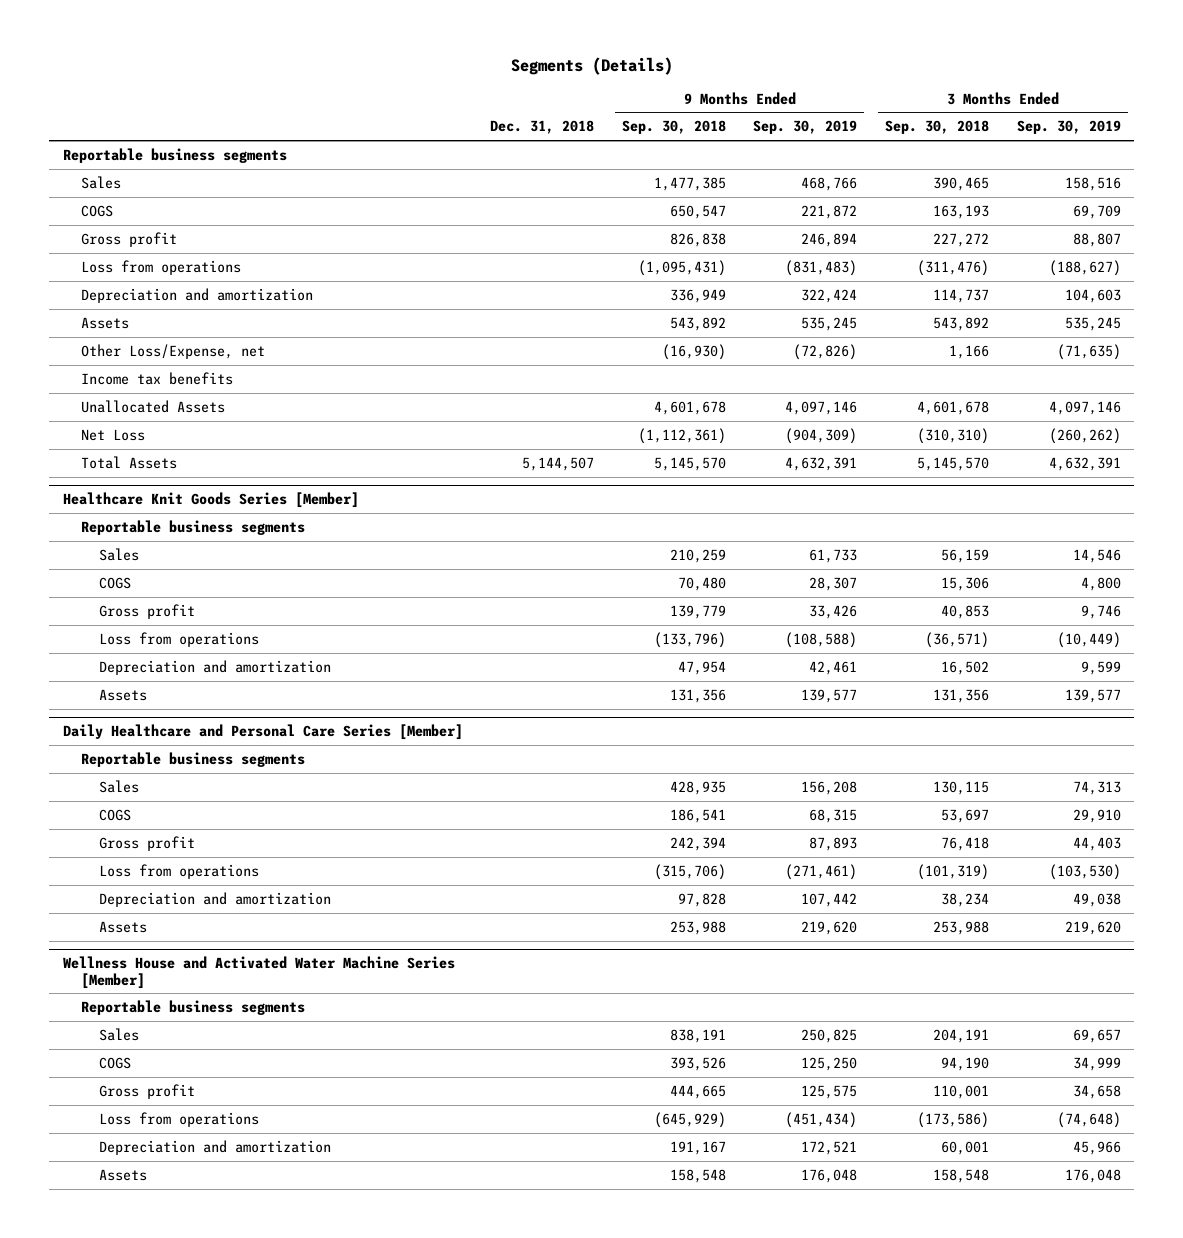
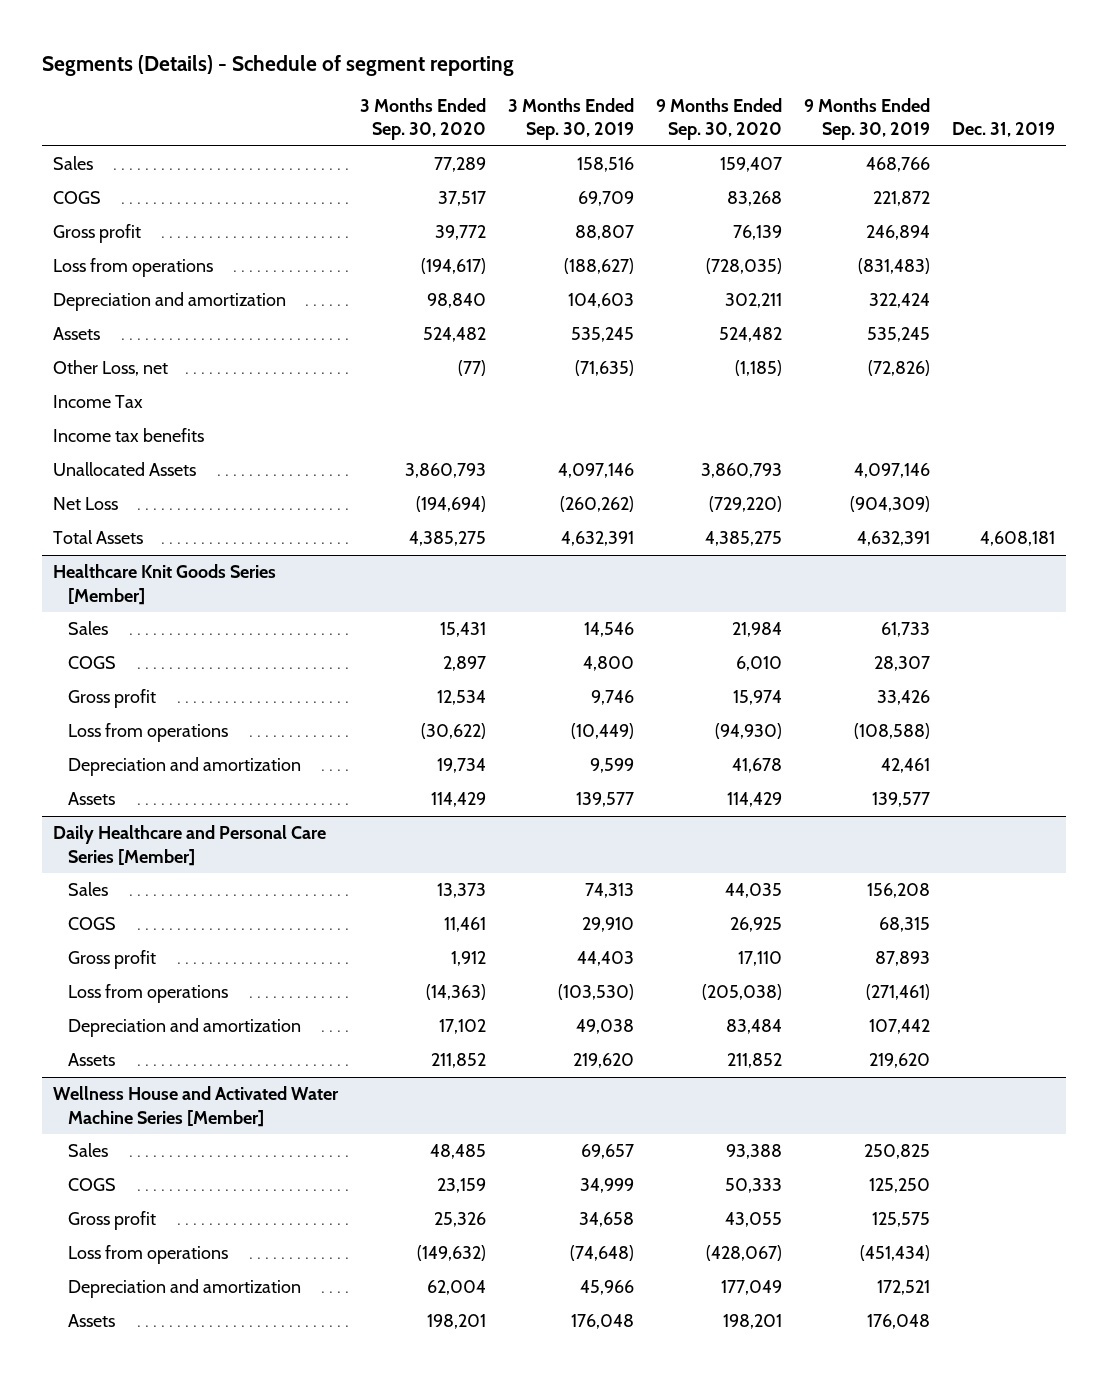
[510,56,673,75] Segments (Details) -> [42,54,515,76] Segments (Details) - Schedule of segment reporting
[490,120,595,135] Dec. 31, 2018 -> none
[621,120,726,135] Sep. 30, 2018 -> none
[885,120,990,135] Sep. 30, 2018 -> none
none -> [360,98,487,141] 3 Months Ended Sep. 30, 2020
none -> [656,98,783,141] 9 Months Ended Sep. 30, 2020
none -> [952,122,1056,138] Dec. 31, 2019
[62,147,287,163] Reportable business segments -> none
[80,343,265,359] Other Loss/Expense, net -> [53,360,169,377] Other Loss, net
none -> [53,395,144,409] Income Tax
[80,519,305,535] Reportable business segments -> none
[80,751,305,767] Reportable business segments -> none
[80,999,305,1015] Reportable business segments -> none

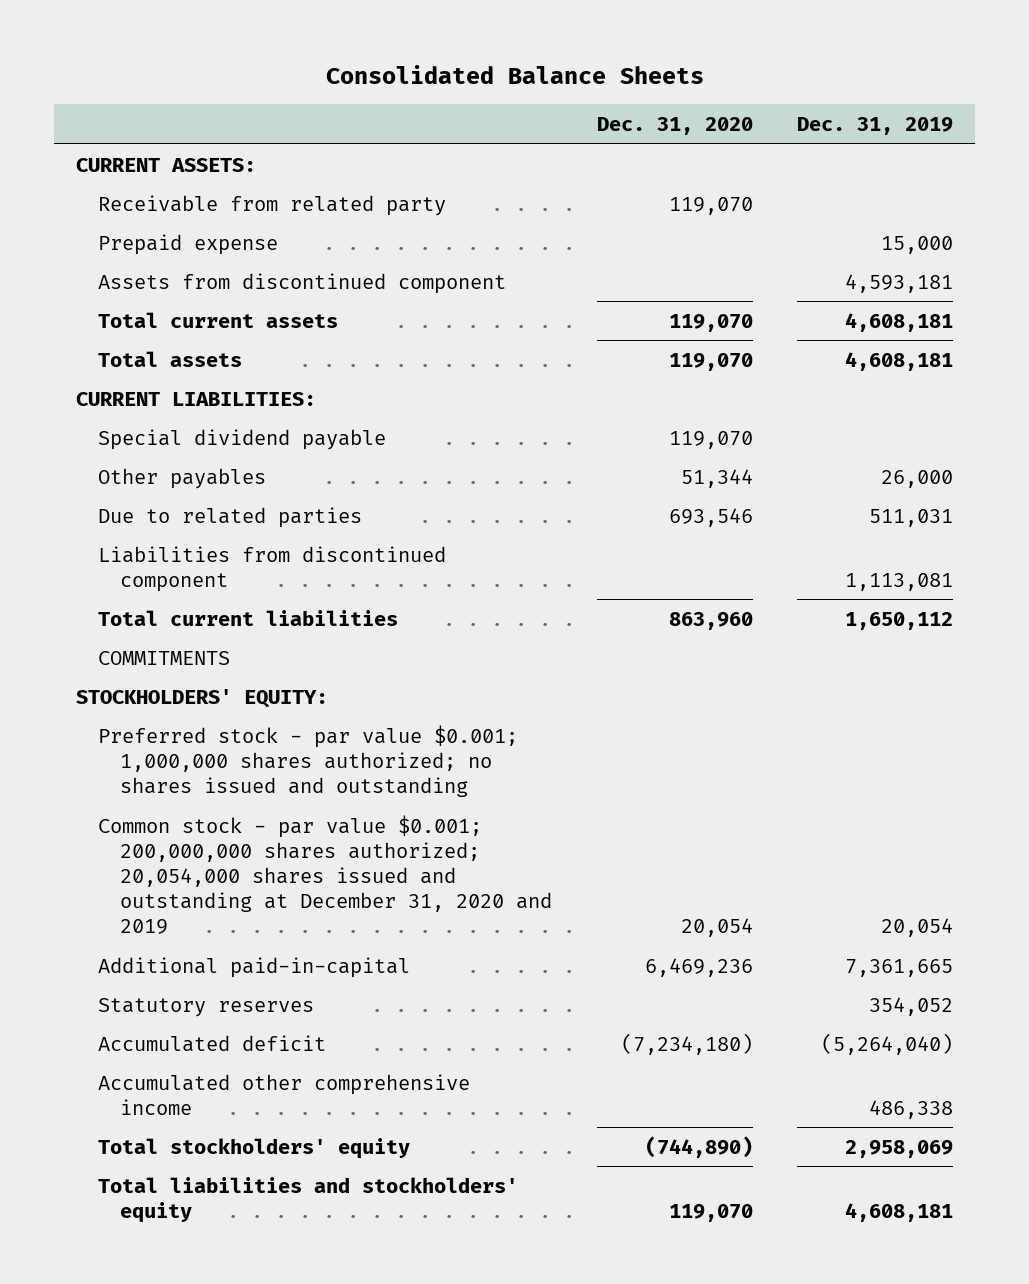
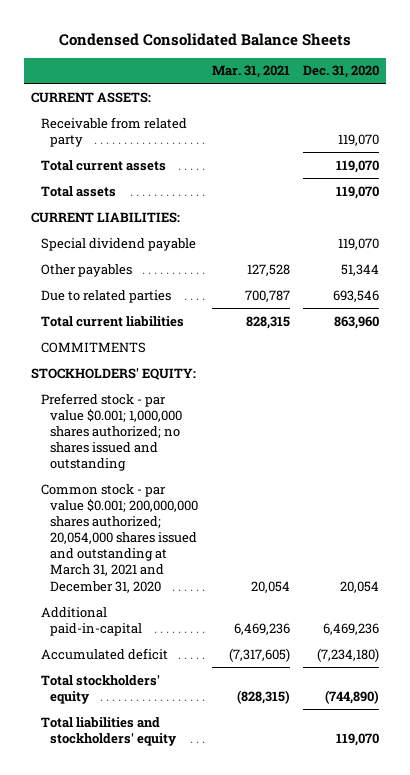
[325,65,704,85] Consolidated Balance Sheets -> [58,32,351,46] Condensed Consolidated Balance Sheets
[797,116,954,135] Dec. 31, 2019 -> none
none -> [211,65,290,79] Mar. 31, 2021
[98,233,279,255] Prepaid expense -> none
[98,272,507,294] Assets from discontinued component -> none
[98,545,447,592] Liabilities from discontinued component -> none
[98,814,553,935] Common stock - par value $0.001; 200,000,000 shares authorized; 20,054,000 shares issued and outstanding at December 31, 2020 and 2019 -> [40,483,199,593] Common stock - par value $0.001; 200,000,000 shares authorized; 20,054,000 shares issued and outstanding at March 31, 2021 and December 31, 2020
[98,997,315,1017] Statutory reserves -> none
[98,1073,471,1115] Accumulated other comprehensive income -> none

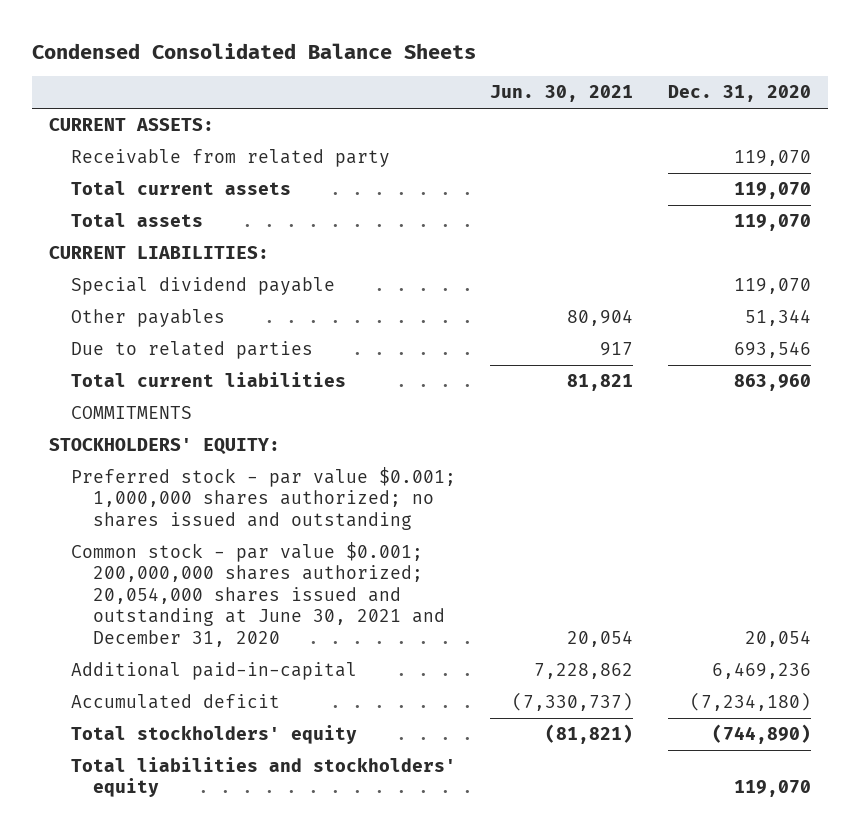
[211,65,290,79] Mar. 31, 2021 -> none
none -> [490,85,634,103] Jun. 30, 2021
[40,483,199,593] Common stock - par value $0.001; 200,000,000 shares authorized; 20,054,000 shares issued and outstanding at March 31, 2021 and December 31, 2020 -> [71,542,446,647] Common stock - par value $0.001; 200,000,000 shares authorized; 20,054,000 shares issued and outstanding at June 30, 2021 and December 31, 2020

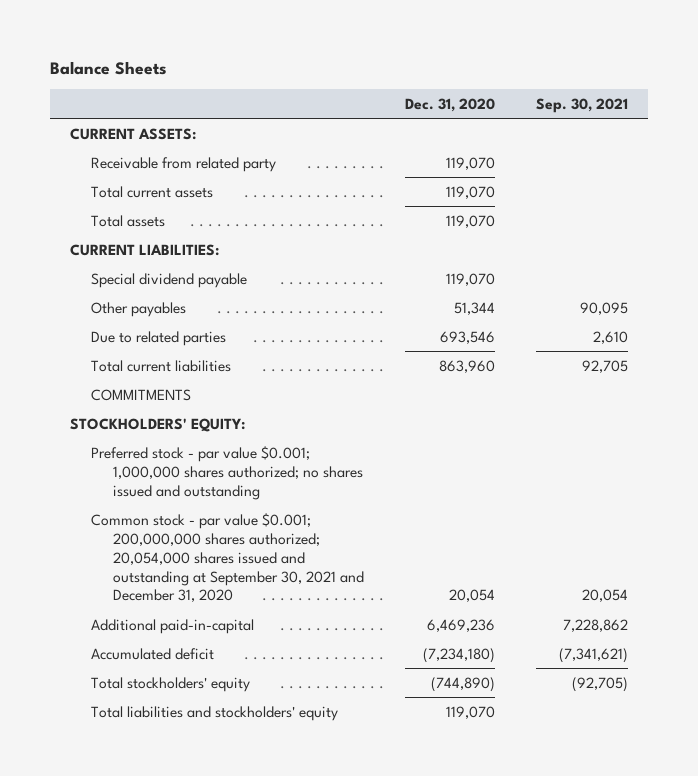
[32,42,477,59] Condensed Consolidated Balance Sheets -> [49,60,167,75] Balance Sheets
[490,85,634,103] Jun. 30, 2021 -> none
none -> [535,97,628,113] Sep. 30, 2021
[71,542,446,647] Common stock - par value $0.001; 200,000,000 shares authorized; 20,054,000 shares issued and outstanding at June 30, 2021 and December 31, 2020 -> [91,512,364,603] Common stock - par value $0.001; 200,000,000 shares authorized; 20,054,000 shares issued and outstanding at September 30, 2021 and December 31, 2020

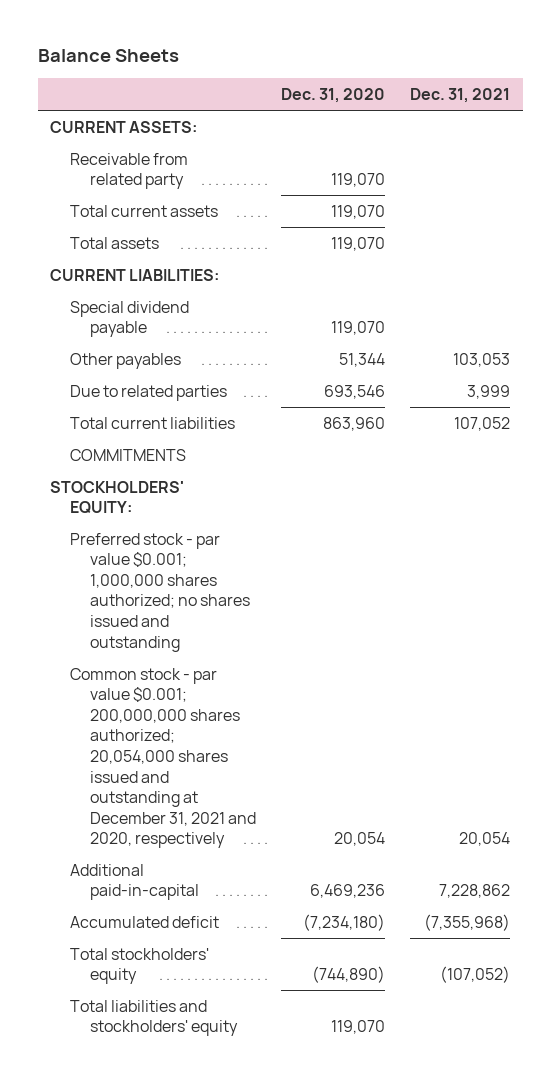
[535,97,628,113] Sep. 30, 2021 -> none
none -> [409,88,510,104] Dec. 31, 2021
[91,512,364,603] Common stock - par value $0.001; 200,000,000 shares authorized; 20,054,000 shares issued and outstanding at September 30, 2021 and December 31, 2020 -> [69,667,256,849] Common stock - par value $0.001; 200,000,000 shares authorized; 20,054,000 shares issued and outstanding at December 31, 2021 and 2020, respectively

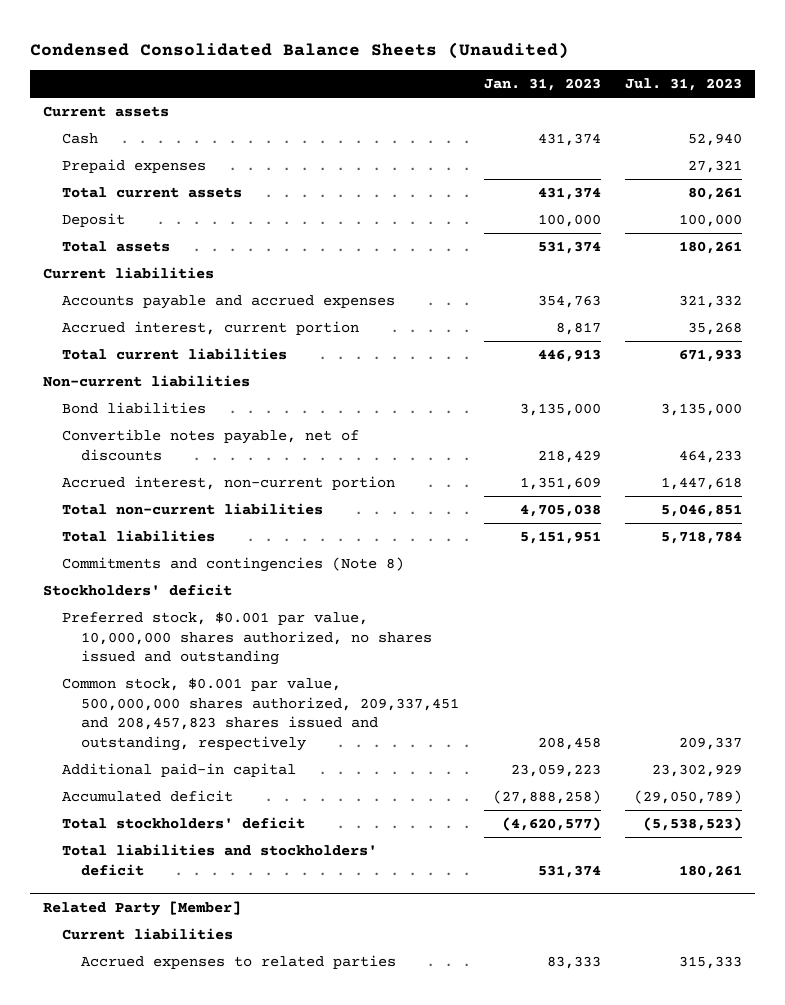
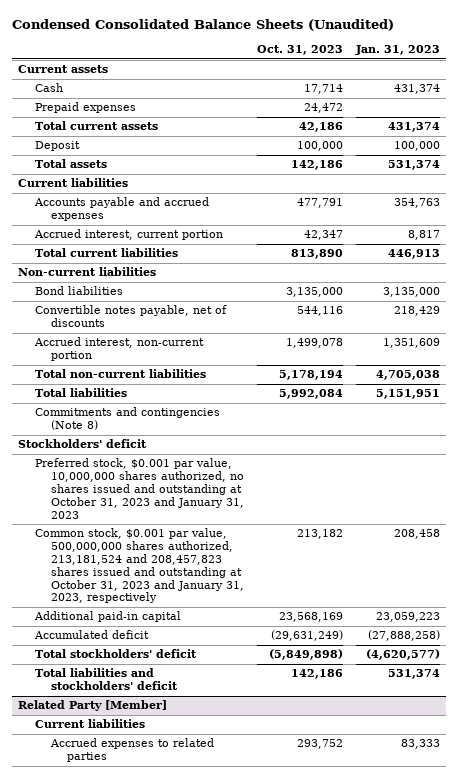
[625,78,743,92] Jul. 31, 2023 -> none
none -> [256,45,343,56] Oct. 31, 2023
[61,612,433,666] Preferred stock, $0.001 par value, 10,000,000 shares authorized, no shares issued and outstanding -> [34,458,245,519] Preferred stock, $0.001 par value, 10,000,000 shares authorized, no shares issued and outstanding at October 31, 2023 and January 31, 2023
[61,678,460,751] Common stock, $0.001 par value, 500,000,000 shares authorized, 209,337,451 and 208,457,823 shares issued and outstanding, respectively -> [34,528,245,604] Common stock, $0.001 par value, 500,000,000 shares authorized, 213,181,524 and 208,457,823 shares issued and outstanding at October 31, 2023 and January 31, 2023, respectively

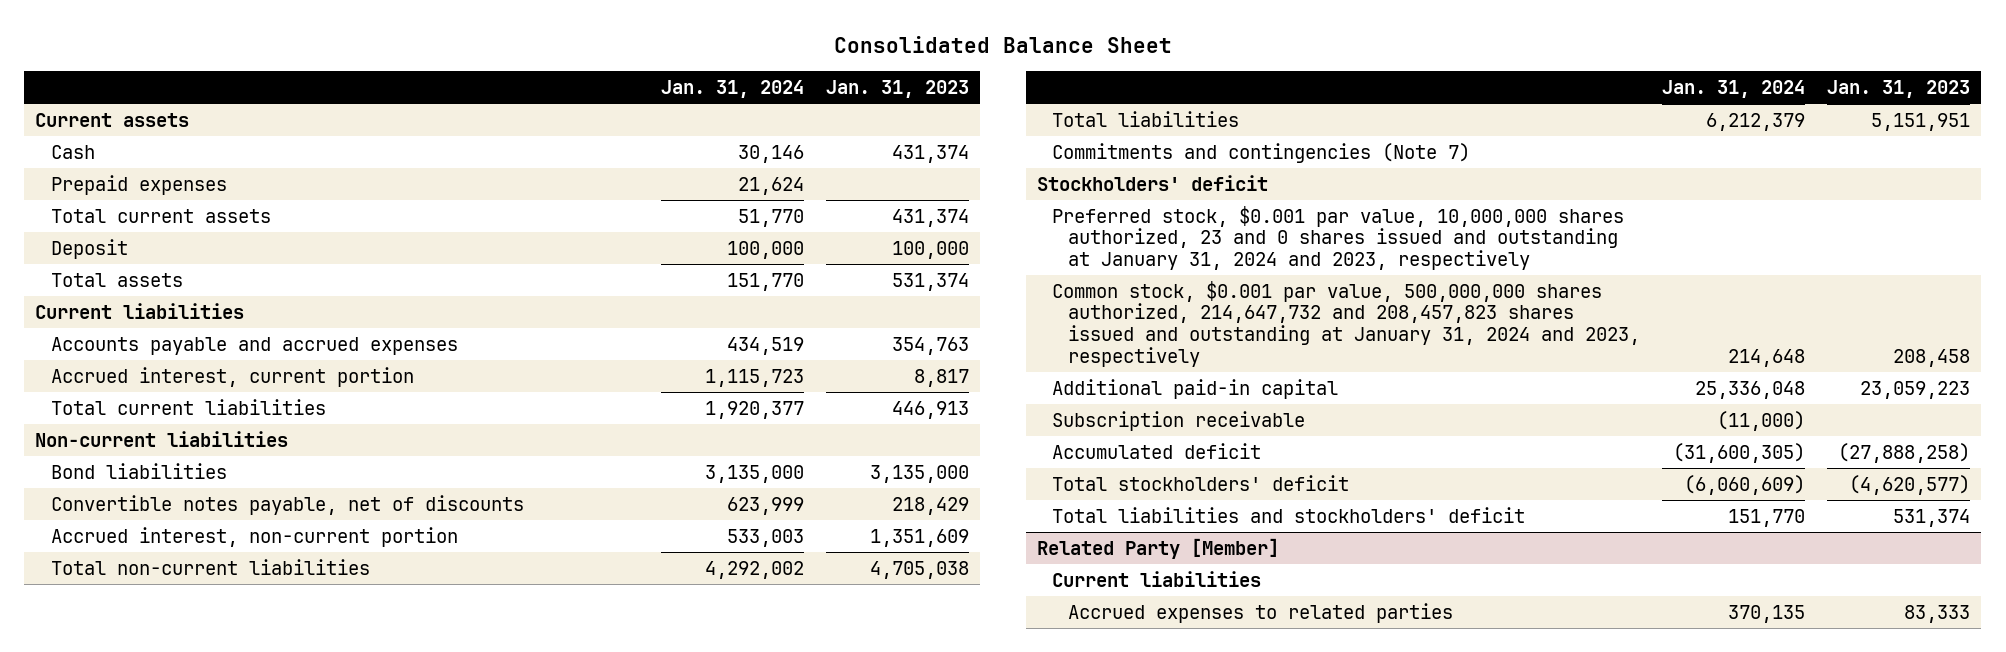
[11,18,394,31] Condensed Consolidated Balance Sheets (Unaudited) -> [833,35,1172,53] Consolidated Balance Sheet
[256,45,343,56] Oct. 31, 2023 -> none
none -> [660,79,804,98] Jan. 31, 2024
[34,407,220,431] Commitments and contingencies (Note 8) -> [1052,142,1471,163] Commitments and contingencies (Note 7)
[34,458,245,519] Preferred stock, $0.001 par value, 10,000,000 shares authorized, no shares issued and outstanding at October 31, 2023 and January 31, 2023 -> [1052,205,1625,271] Preferred stock, $0.001 par value, 10,000,000 shares authorized, 23 and 0 shares issued and outstanding at January 31, 2024 and 2023, respectively
[34,528,245,604] Common stock, $0.001 par value, 500,000,000 shares authorized, 213,181,524 and 208,457,823 shares issued and outstanding at October 31, 2023 and January 31, 2023, respectively -> [1052,280,1640,367] Common stock, $0.001 par value, 500,000,000 shares authorized, 214,647,732 and 208,457,823 shares issued and outstanding at January 31, 2024 and 2023, respectively
none -> [1052,410,1306,431] Subscription receivable

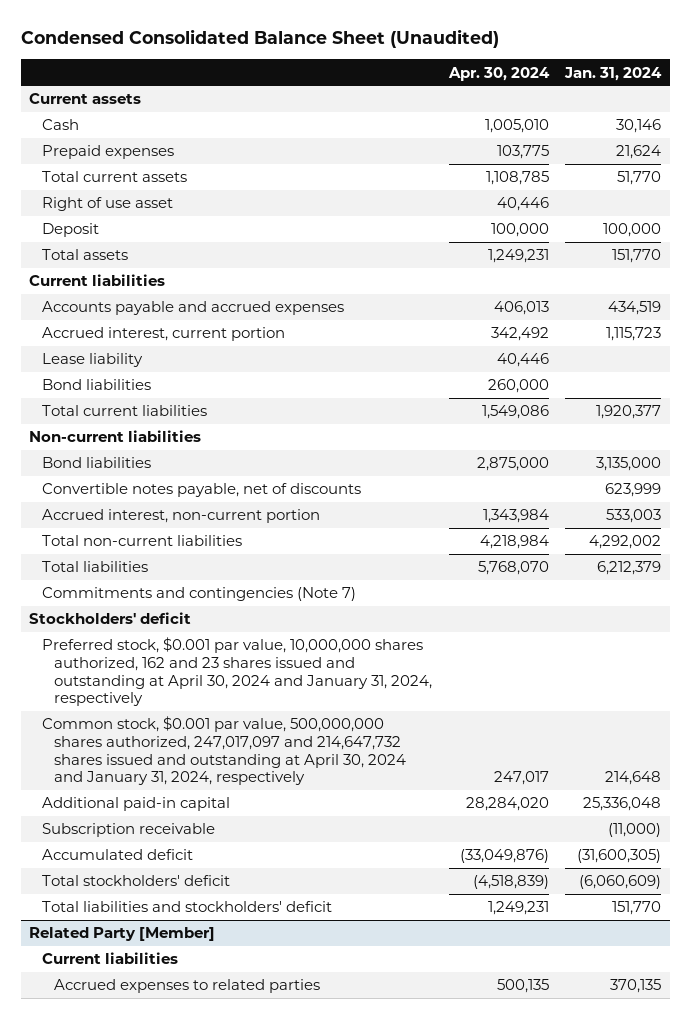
[833,35,1172,53] Consolidated Balance Sheet -> [20,29,499,49] Condensed Consolidated Balance Sheet (Unaudited)
[825,79,969,98] Jan. 31, 2023 -> none
none -> [447,66,550,81] Apr. 30, 2024
none -> [41,197,173,212] Right of use asset
none -> [41,353,143,368] Lease liability
none -> [41,379,151,391] Bond liabilities
[1052,205,1625,271] Preferred stock, $0.001 par value, 10,000,000 shares authorized, 23 and 0 shares issued and outstanding at January 31, 2024 and 2023, respectively -> [41,637,433,707] Preferred stock, $0.001 par value, 10,000,000 shares authorized, 162 and 23 shares issued and outstanding at April 30, 2024 and January 31, 2024, respectively
[1052,280,1640,367] Common stock, $0.001 par value, 500,000,000 shares authorized, 214,647,732 and 208,457,823 shares issued and outstanding at January 31, 2024 and 2023, respectively -> [41,716,407,786] Common stock, $0.001 par value, 500,000,000 shares authorized, 247,017,097 and 214,647,732 shares issued and outstanding at April 30, 2024 and January 31, 2024, respectively

